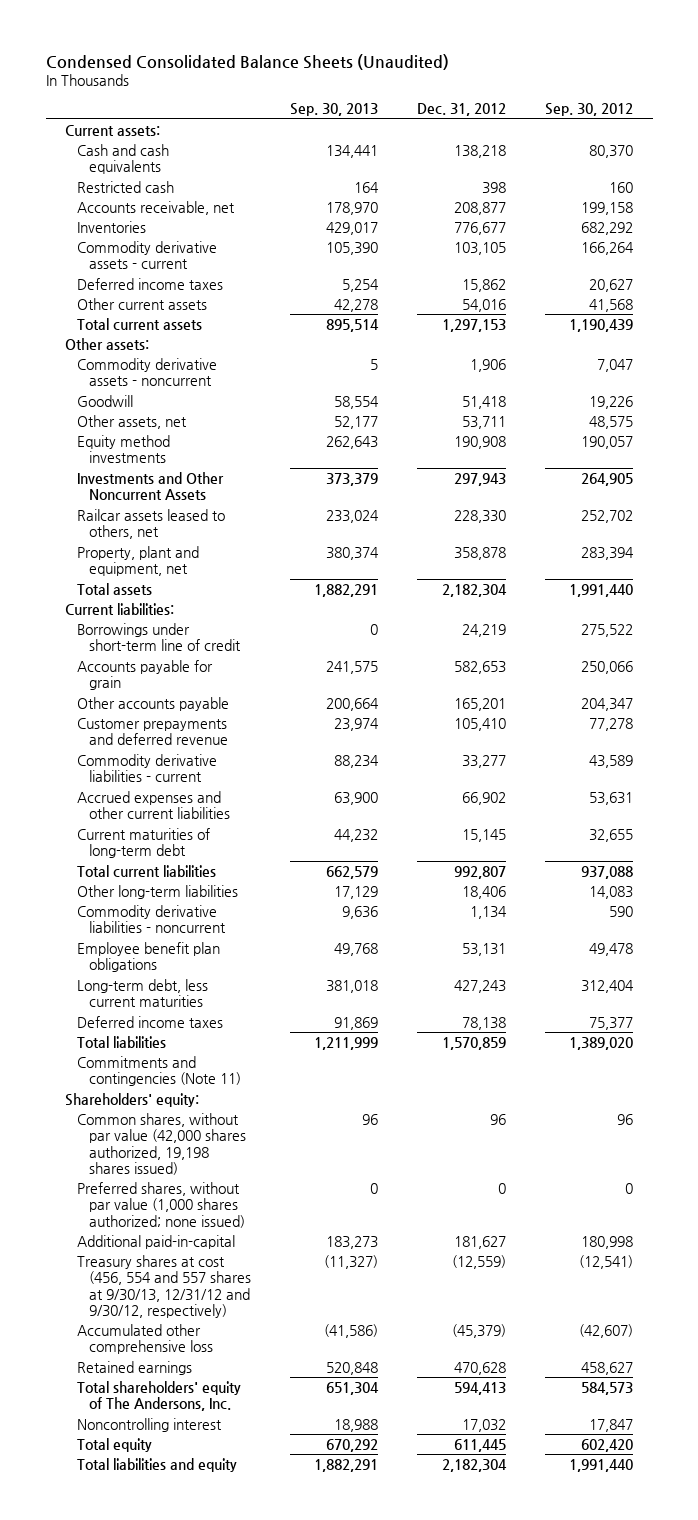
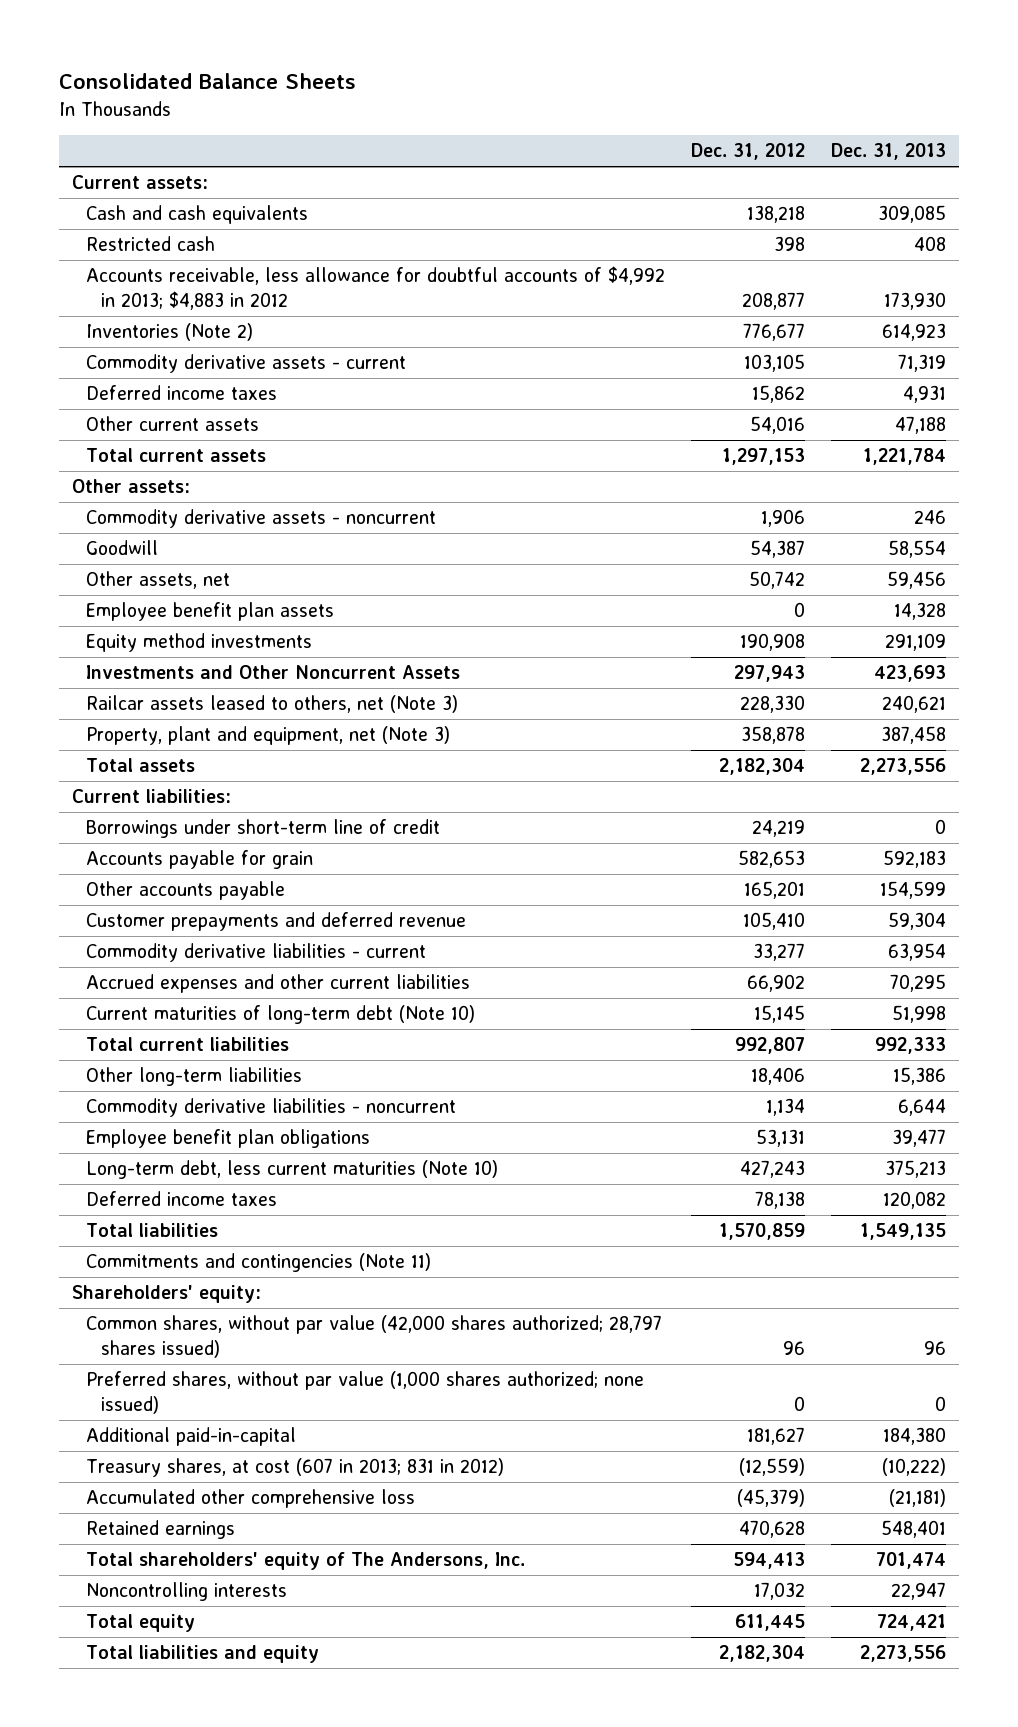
[45,53,449,70] Condensed Consolidated Balance Sheets (Unaudited) -> [59,73,357,90] Consolidated Balance Sheets
[290,103,379,117] Sep. 30, 2013 -> none
[545,103,634,117] Sep. 30, 2012 -> none
none -> [831,143,947,161] Dec. 31, 2013
[77,200,236,215] Accounts receivable, net -> [86,266,666,311] Accounts receivable, less allowance for doubtful accounts of $4,992 in 2013; $4,883 in 2012
[77,220,147,233] Inventories -> [86,323,254,342] Inventories (Note 2)
[462,395,507,409] 51,418 -> [750,540,806,559] 54,387
[462,415,507,429] 53,711 -> [749,571,806,590] 50,742
none -> [86,602,335,622] Employee benefit plan assets
[77,508,226,540] Railcar assets leased to others, net -> [86,695,459,714] Railcar assets leased to others, net (Note 3)
[77,545,200,577] Property, plant and equipment, net -> [86,726,451,746] Property, plant and equipment, net (Note 3)
[77,827,211,859] Current maturities of long-term debt -> [86,1005,476,1025] Current maturities of long-term debt (Note 10)
[77,978,209,1008] Long-term debt, less current maturities -> [86,1160,499,1180] Long-term debt, less current maturities (Note 10)
[77,1112,247,1175] Common shares, without par value (42,000 shares authorized, 19,198 shares issued) -> [86,1315,663,1359] Common shares, without par value (42,000 shares authorized; 28,797 shares issued)
[77,1254,252,1318] Treasury shares at cost (456, 554 and 557 shares at 9/30/13, 12/31/12 and 9/30/12, respectively) -> [86,1458,505,1478] Treasury shares, at cost (607 in 2013; 831 in 2012)
[77,1417,223,1432] Noncontrolling interest -> [86,1582,288,1602] Noncontrolling interests

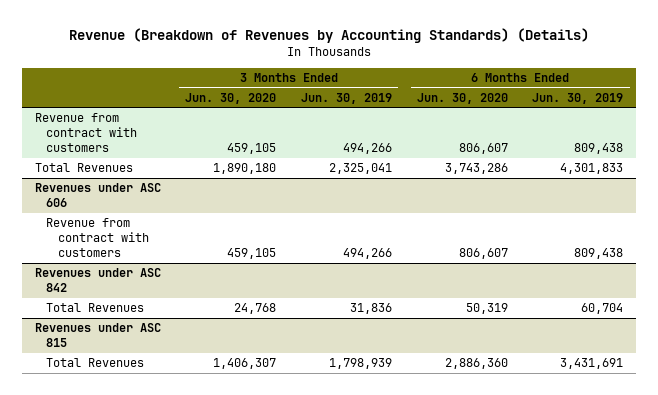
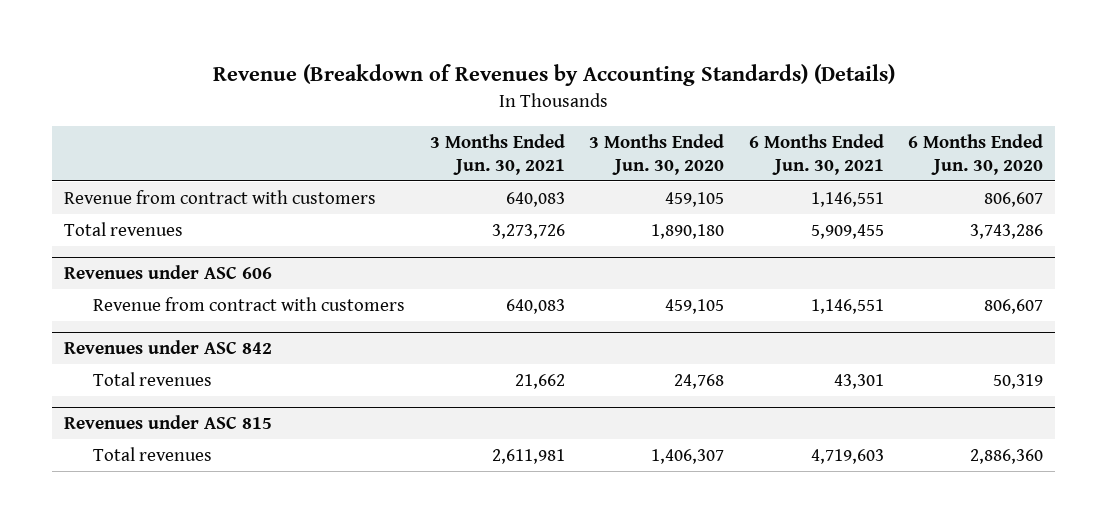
[300,92,392,104] Jun. 30, 2019 -> none
[532,92,624,104] Jun. 30, 2019 -> none
none -> [429,133,565,175] 3 Months Ended Jun. 30, 2021
none -> [748,133,884,175] 6 Months Ended Jun. 30, 2021
[34,163,133,173] Total Revenues -> [64,221,184,236] Total revenues
[46,303,145,313] Total Revenues -> [93,371,213,386] Total revenues
[46,358,145,368] Total Revenues -> [93,446,213,461] Total revenues

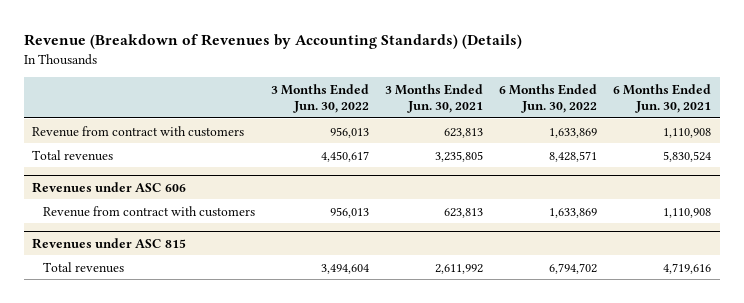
[589,133,725,175] 3 Months Ended Jun. 30, 2020 -> none
[908,133,1044,175] 6 Months Ended Jun. 30, 2020 -> none
none -> [271,83,370,113] 3 Months Ended Jun. 30, 2022
none -> [499,83,598,113] 6 Months Ended Jun. 30, 2022
[505,191,565,207] 640,083 -> [444,127,484,138] 623,813
[810,191,884,207] 1,146,551 -> [663,127,712,138] 1,110,908
[491,223,565,239] 3,273,726 -> [435,150,484,162] 3,235,805
[810,223,884,239] 5,909,455 -> [663,150,712,162] 5,830,524
[64,340,273,355] Revenues under ASC 842 -> none
[93,371,213,386] Total revenues -> none
[505,298,565,314] 640,083 -> [444,207,484,218] 623,813
[810,298,884,314] 1,146,551 -> [663,207,712,218] 1,110,908
[491,448,565,464] 2,611,981 -> [435,263,484,274] 2,611,992
[810,448,884,464] 4,719,603 -> [663,262,712,274] 4,719,616

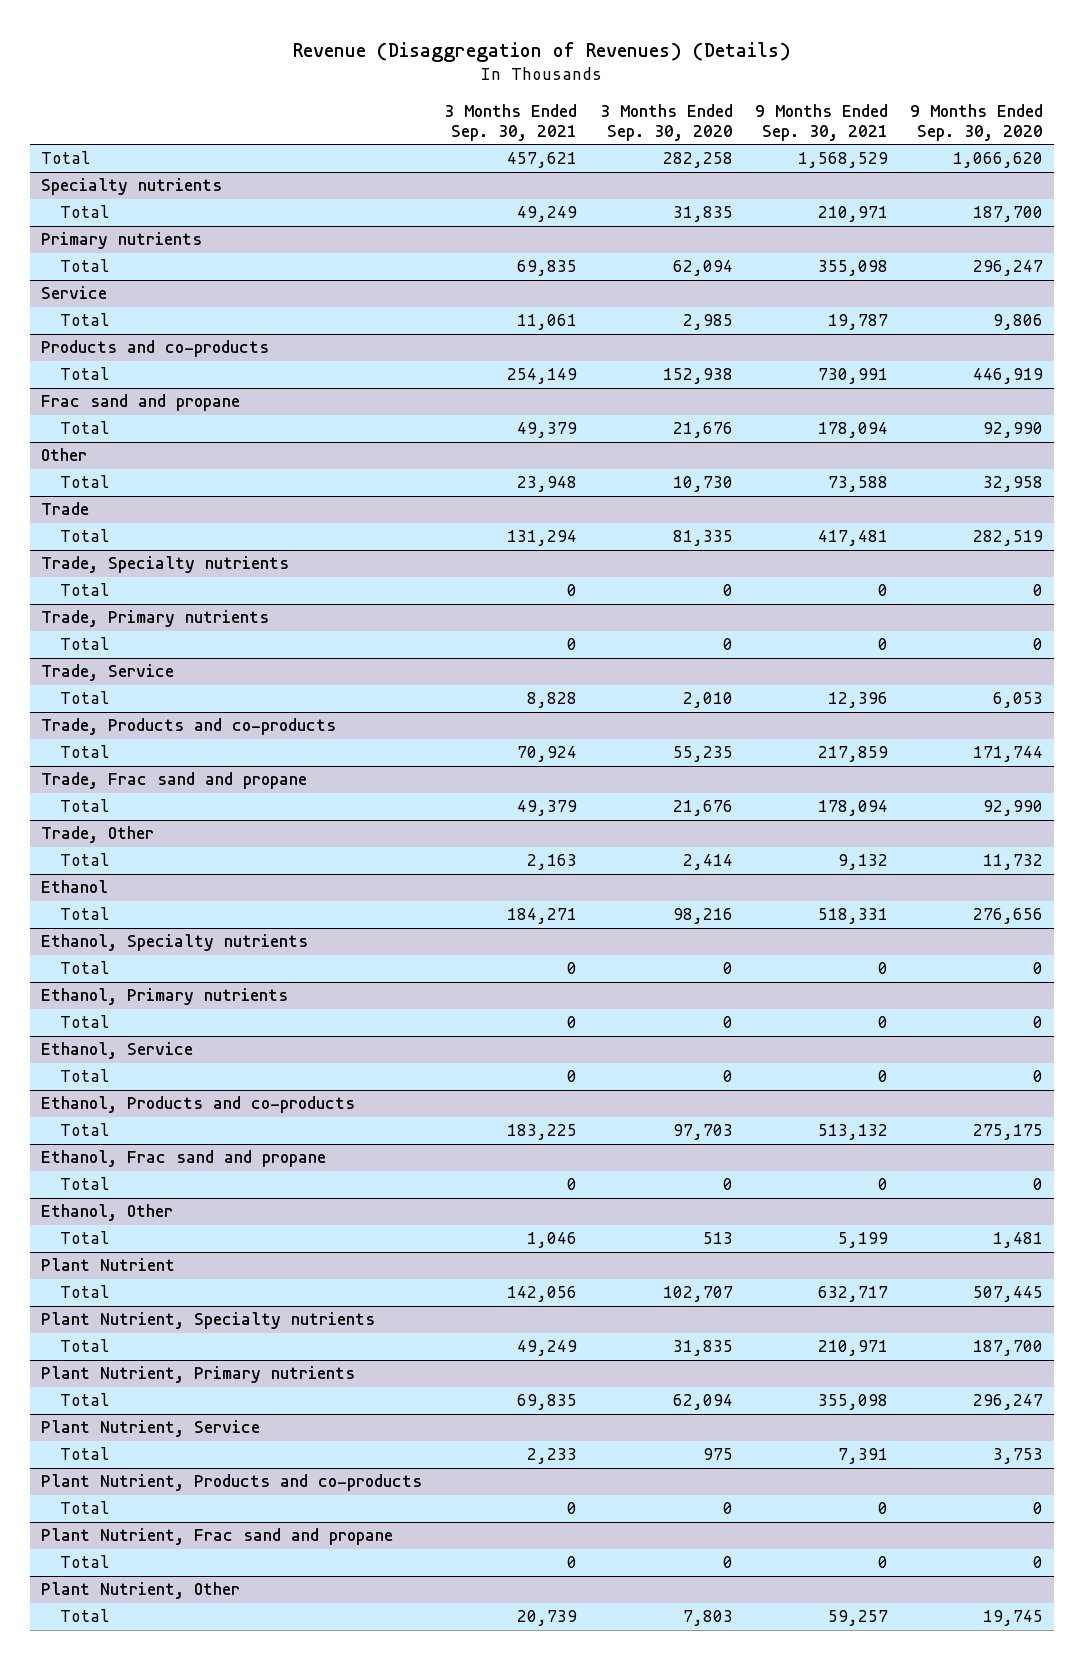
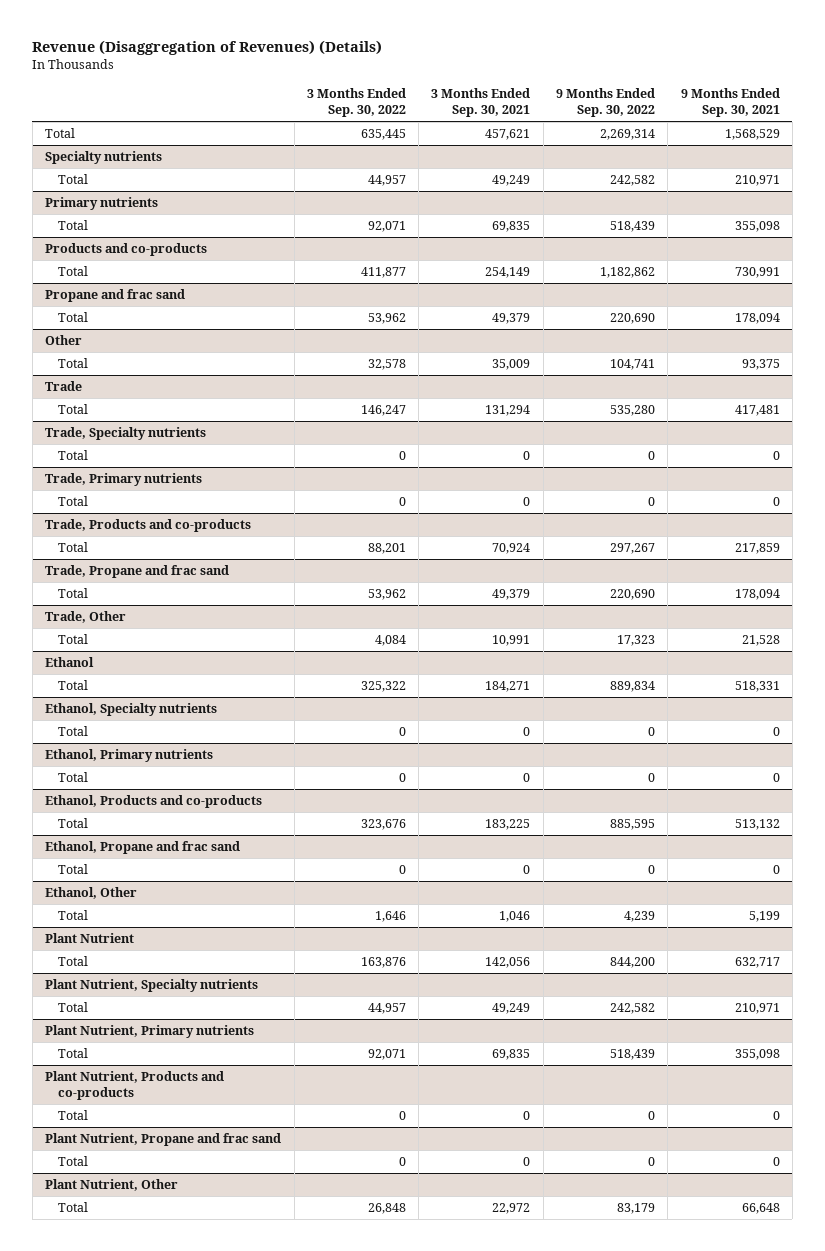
[599,103,733,141] 3 Months Ended Sep. 30, 2020 -> none
[910,103,1044,141] 9 Months Ended Sep. 30, 2020 -> none
none -> [306,87,406,118] 3 Months Ended Sep. 30, 2022
none -> [556,87,656,118] 9 Months Ended Sep. 30, 2022
[41,286,108,300] Service -> none
[60,313,111,327] Total -> none
[41,394,241,412] Frac sand and propane -> [45,288,186,302] Propane and frac sand
[517,476,578,493] 23,948 -> [492,358,531,370] 35,009
[827,476,888,493] 73,588 -> [741,358,780,370] 93,375
[41,664,175,682] Trade, Service -> none
[60,691,111,705] Total -> none
[41,772,308,790] Trade, Frac sand and propane -> [45,564,230,578] Trade, Propane and frac sand
[527,854,578,871] 2,163 -> [492,634,531,646] 10,991
[837,854,888,871] 9,132 -> [741,634,780,646] 21,528
[41,1042,194,1060] Ethanol, Service -> none
[60,1069,111,1083] Total -> none
[41,1150,327,1168] Ethanol, Frac sand and propane -> [45,840,241,854] Ethanol, Propane and frac sand
[41,1420,261,1438] Plant Nutrient, Service -> none
[60,1447,111,1461] Total -> none
[41,1528,394,1546] Plant Nutrient, Frac sand and propane -> [45,1132,282,1146] Plant Nutrient, Propane and frac sand
[517,1610,578,1627] 20,739 -> [492,1202,531,1214] 22,972
[827,1610,888,1627] 59,257 -> [741,1202,780,1214] 66,648

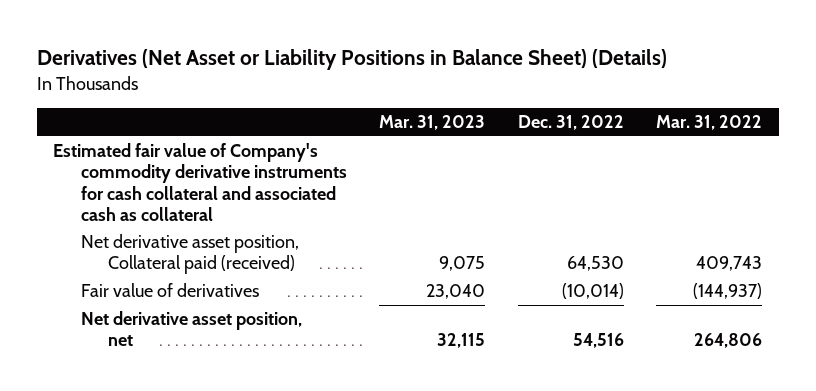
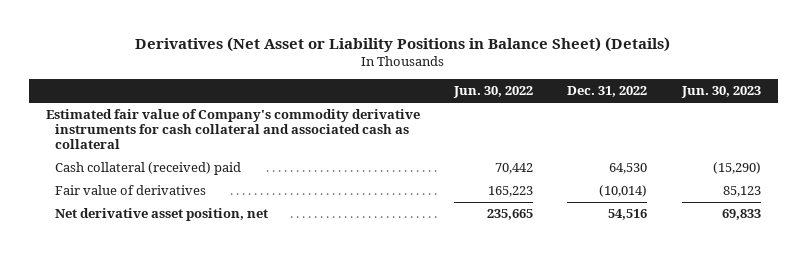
[379,115,486,131] Mar. 31, 2023 -> none
[656,115,763,131] Mar. 31, 2022 -> none
none -> [453,86,534,99] Jun. 30, 2022
none -> [680,86,761,99] Jun. 30, 2023
[80,234,299,275] Net derivative asset position, Collateral paid (received) -> [55,162,242,176] Cash collateral (received) paid

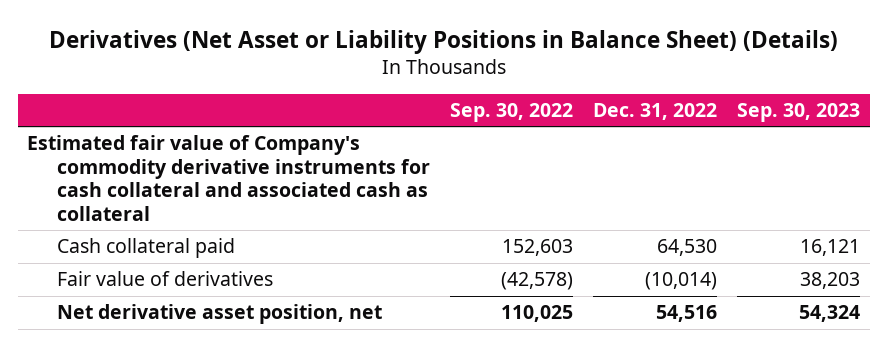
[453,86,534,99] Jun. 30, 2022 -> none
[680,86,761,99] Jun. 30, 2023 -> none
none -> [449,103,573,123] Sep. 30, 2022
none -> [736,103,860,123] Sep. 30, 2023
[55,162,242,176] Cash collateral (received) paid -> [56,238,235,259] Cash collateral paid

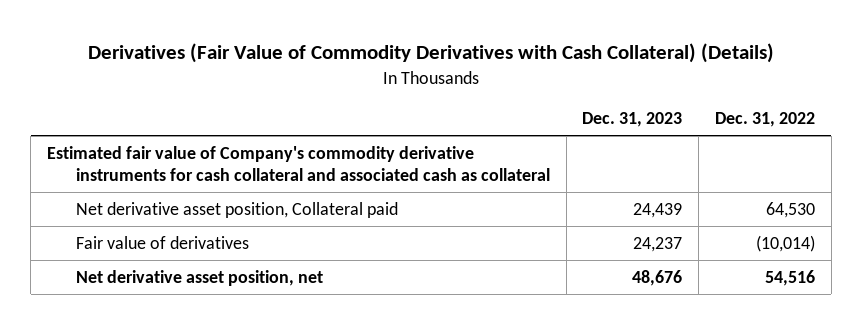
[48,29,838,54] Derivatives (Net Asset or Liability Positions in Balance Sheet) (Details) -> [88,43,775,64] Derivatives (Fair Value of Commodity Derivatives with Cash Collateral) (Details)
[449,103,573,123] Sep. 30, 2022 -> none
[736,103,860,123] Sep. 30, 2023 -> none
none -> [582,112,683,128] Dec. 31, 2023
[56,238,235,259] Cash collateral paid -> [75,201,398,218] Net derivative asset position, Collateral paid

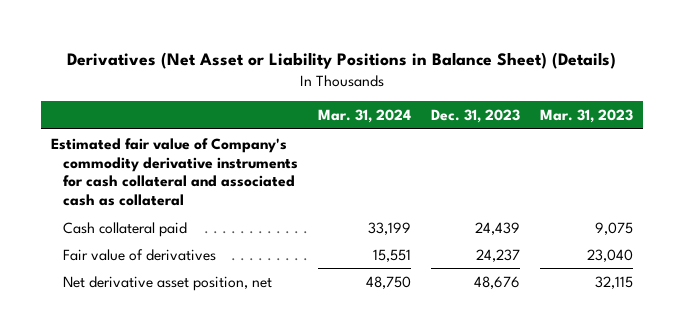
[88,43,775,64] Derivatives (Fair Value of Commodity Derivatives with Cash Collateral) (Details) -> [66,52,616,70] Derivatives (Net Asset or Liability Positions in Balance Sheet) (Details)
[714,112,815,128] Dec. 31, 2022 -> none
none -> [317,109,411,124] Mar. 31, 2024
none -> [539,109,633,124] Mar. 31, 2023
[75,201,398,218] Net derivative asset position, Collateral paid -> [62,221,187,237] Cash collateral paid

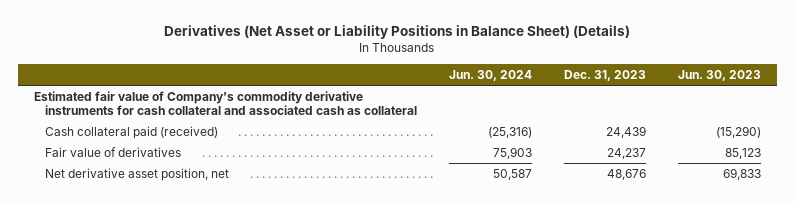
[317,109,411,124] Mar. 31, 2024 -> none
[539,109,633,124] Mar. 31, 2023 -> none
none -> [448,69,532,81] Jun. 30, 2024
none -> [677,69,761,81] Jun. 30, 2023
[62,221,187,237] Cash collateral paid -> [44,125,218,139] Cash collateral paid (received)

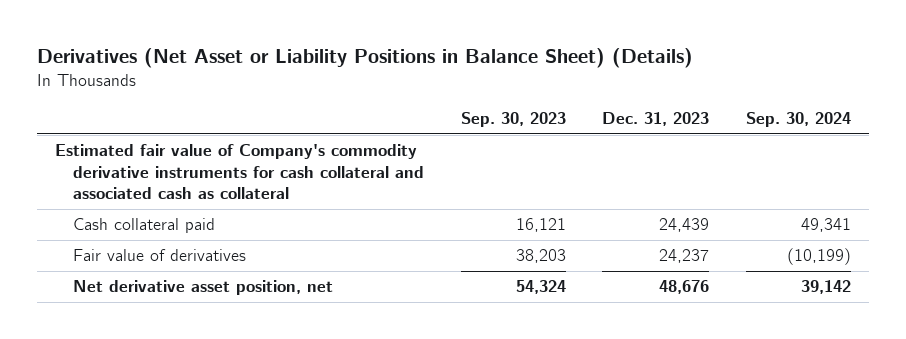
[448,69,532,81] Jun. 30, 2024 -> none
[677,69,761,81] Jun. 30, 2023 -> none
none -> [460,112,566,128] Sep. 30, 2023
none -> [746,112,852,128] Sep. 30, 2024
[44,125,218,139] Cash collateral paid (received) -> [72,218,215,234] Cash collateral paid

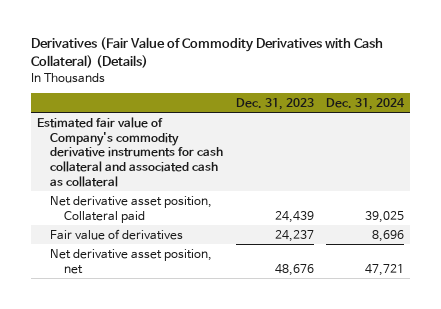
[37,48,694,69] Derivatives (Net Asset or Liability Positions in Balance Sheet) (Details) -> [30,37,383,69] Derivatives (Fair Value of Commodity Derivatives with Cash Collateral) (Details)
[460,112,566,128] Sep. 30, 2023 -> none
[746,112,852,128] Sep. 30, 2024 -> none
none -> [326,97,406,110] Dec. 31, 2024
[72,218,215,234] Cash collateral paid -> [50,195,213,223] Net derivative asset position, Collateral paid

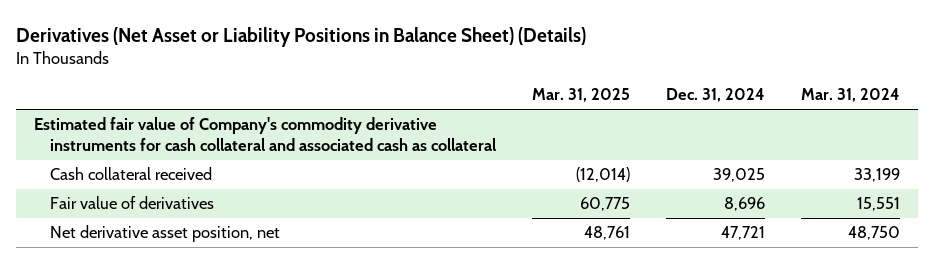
[30,37,383,69] Derivatives (Fair Value of Commodity Derivatives with Cash Collateral) (Details) -> [16,26,587,47] Derivatives (Net Asset or Liability Positions in Balance Sheet) (Details)
[235,97,314,110] Dec. 31, 2023 -> none
none -> [532,88,631,103] Mar. 31, 2025
none -> [801,88,901,103] Mar. 31, 2024
[50,195,213,223] Net derivative asset position, Collateral paid -> [50,167,213,181] Cash collateral received

